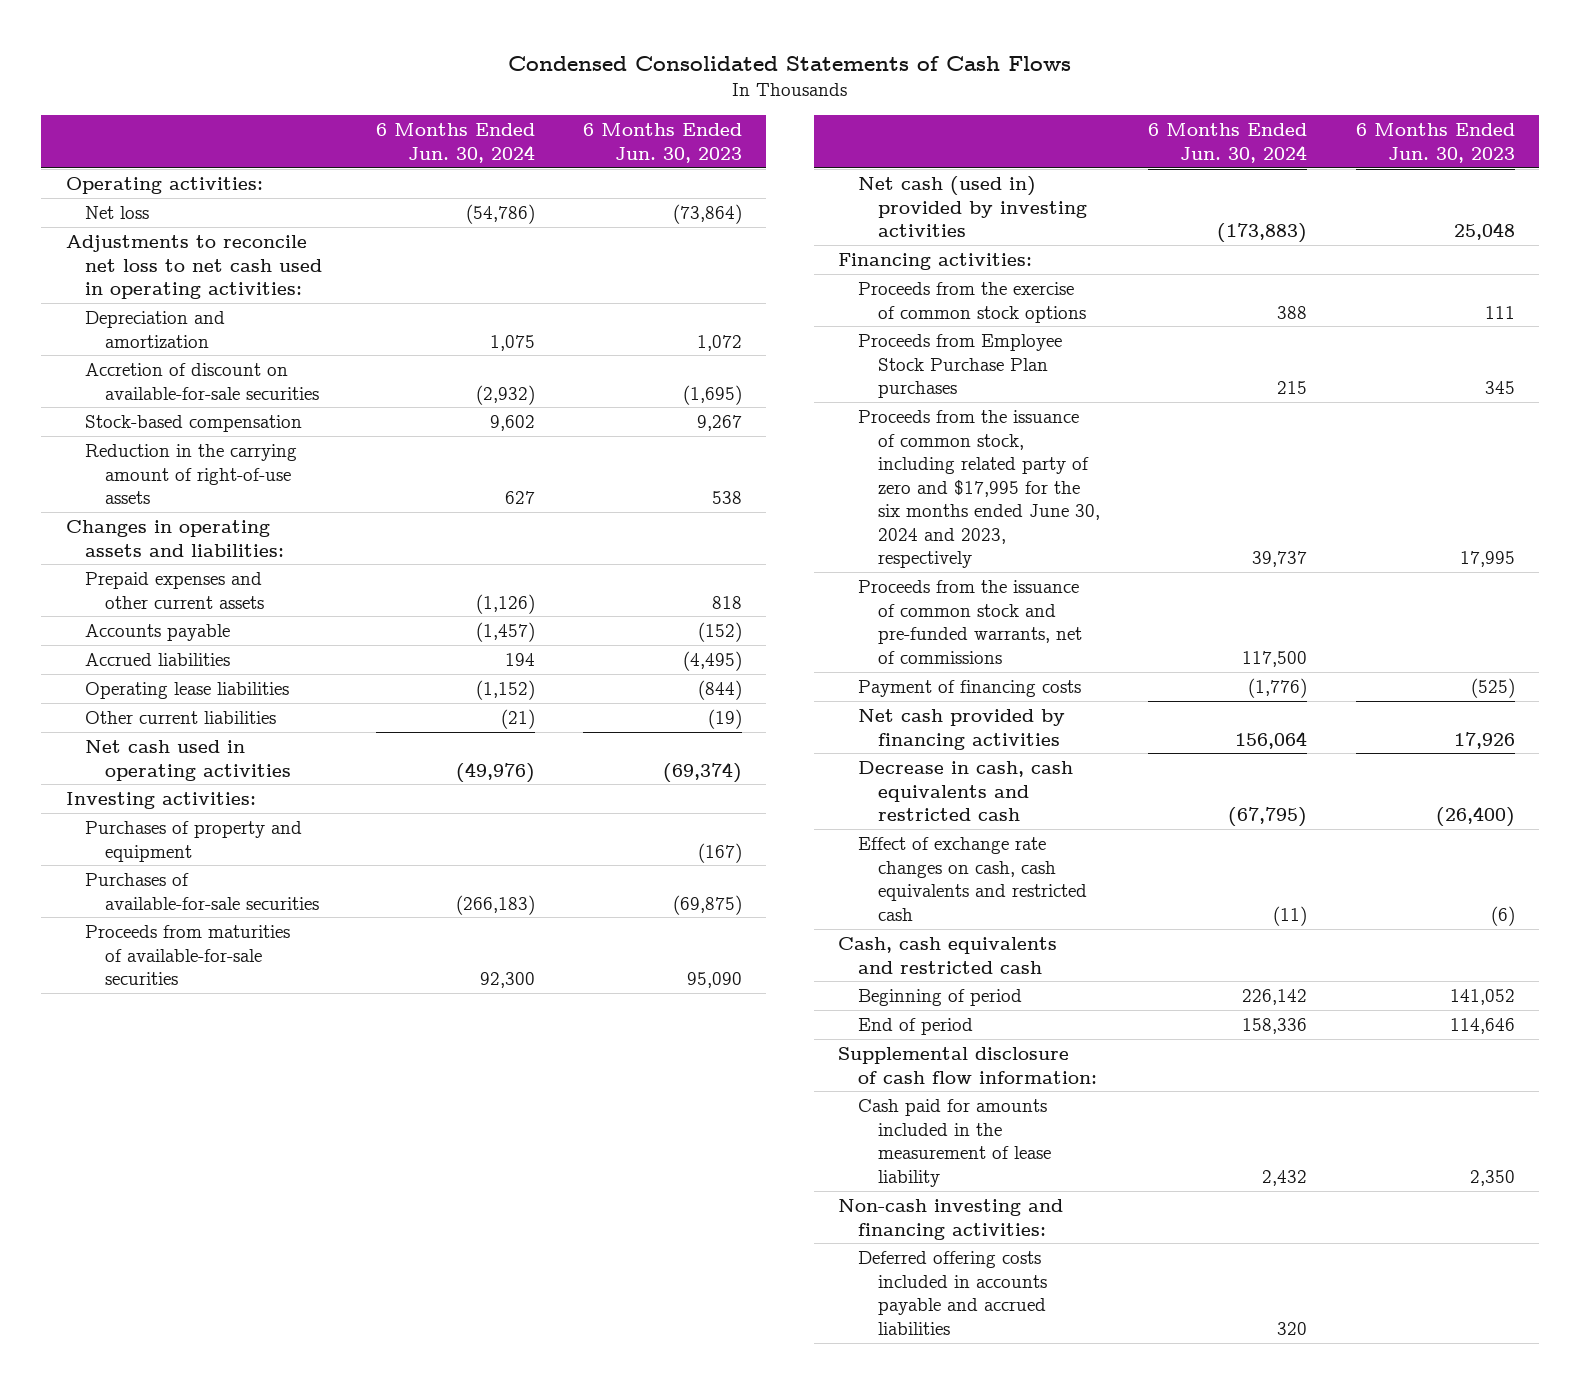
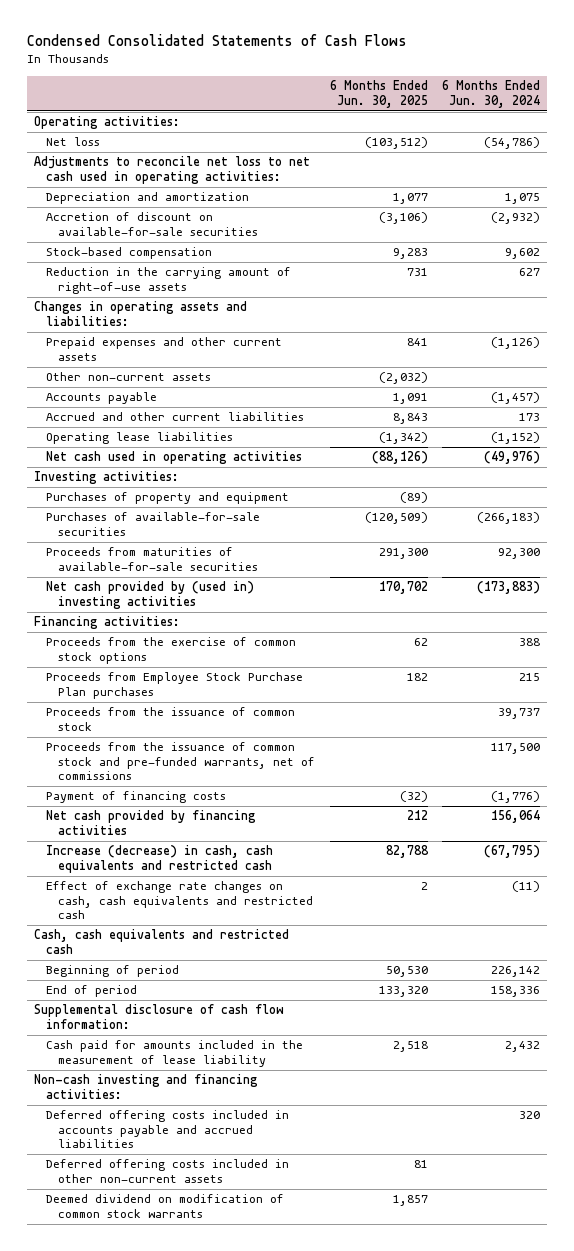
[583,123,743,163] 6 Months Ended Jun. 30, 2023 -> none
none -> [329,80,428,108] 6 Months Ended Jun. 30, 2025
none -> [46,372,212,382] Other non-current assets
[85,652,231,666] Accrued liabilities -> [46,412,305,422] Accrued and other current liabilities
[504,652,535,666] 194 -> [518,413,540,422] 173
[85,710,277,724] Other current liabilities -> none
[857,175,1087,238] Net cash (used in) provided by investing activities -> [46,581,255,609] Net cash provided by (used in) investing activities
[857,409,1100,569] Proceeds from the issuance of common stock, including related party of zero and $17,995 for the six months ended June 30, 2024 and 2023, respectively -> [46,707,296,731] Proceeds from the issuance of common stock
[857,760,1073,822] Decrease in cash, cash equivalents and restricted cash -> [46,845,274,873] Increase (decrease) in cash, cash equivalents and restricted cash
none -> [46,1159,290,1183] Deferred offering costs included in other non-current assets
none -> [46,1194,285,1218] Deemed dividend on modification of common stock warrants

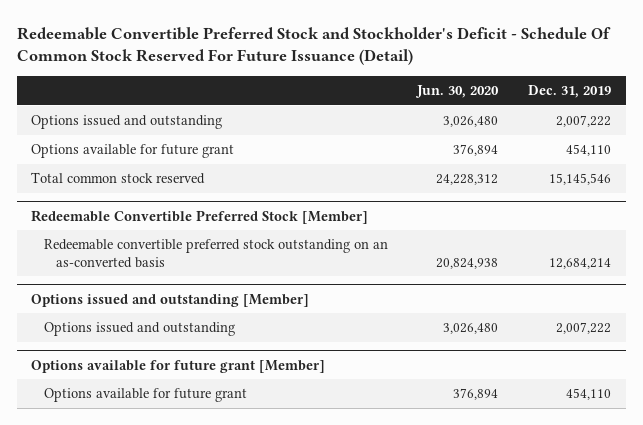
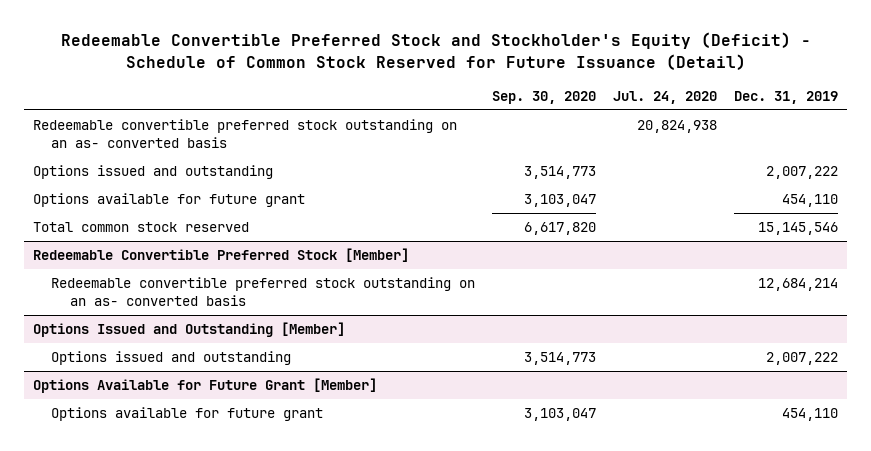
[16,27,611,66] Redeemable Convertible Preferred Stock and Stockholder's Deficit - Schedule Of Common Stock Reserved For Future Issuance (Detail) -> [60,31,811,70] Redeemable Convertible Preferred Stock and Stockholder's Equity (Deficit) - Schedule of Common Stock Reserved for Future Issuance (Detail)
[415,85,500,99] Jun. 30, 2020 -> none
none -> [492,90,597,104] Sep. 30, 2020
none -> [613,90,718,104] Jul. 24, 2020
none -> [32,119,457,149] Redeemable convertible preferred stock outstanding on an as- converted basis
[43,239,388,268] Redeemable convertible preferred stock outstanding on an as-converted basis -> [51,277,476,307] Redeemable convertible preferred stock outstanding on an as- converted basis
[31,293,310,307] Options issued and outstanding [Member] -> [32,322,345,338] Options Issued and Outstanding [Member]
[31,359,326,373] Options available for future grant [Member] -> [32,378,377,394] Options Available for Future Grant [Member]

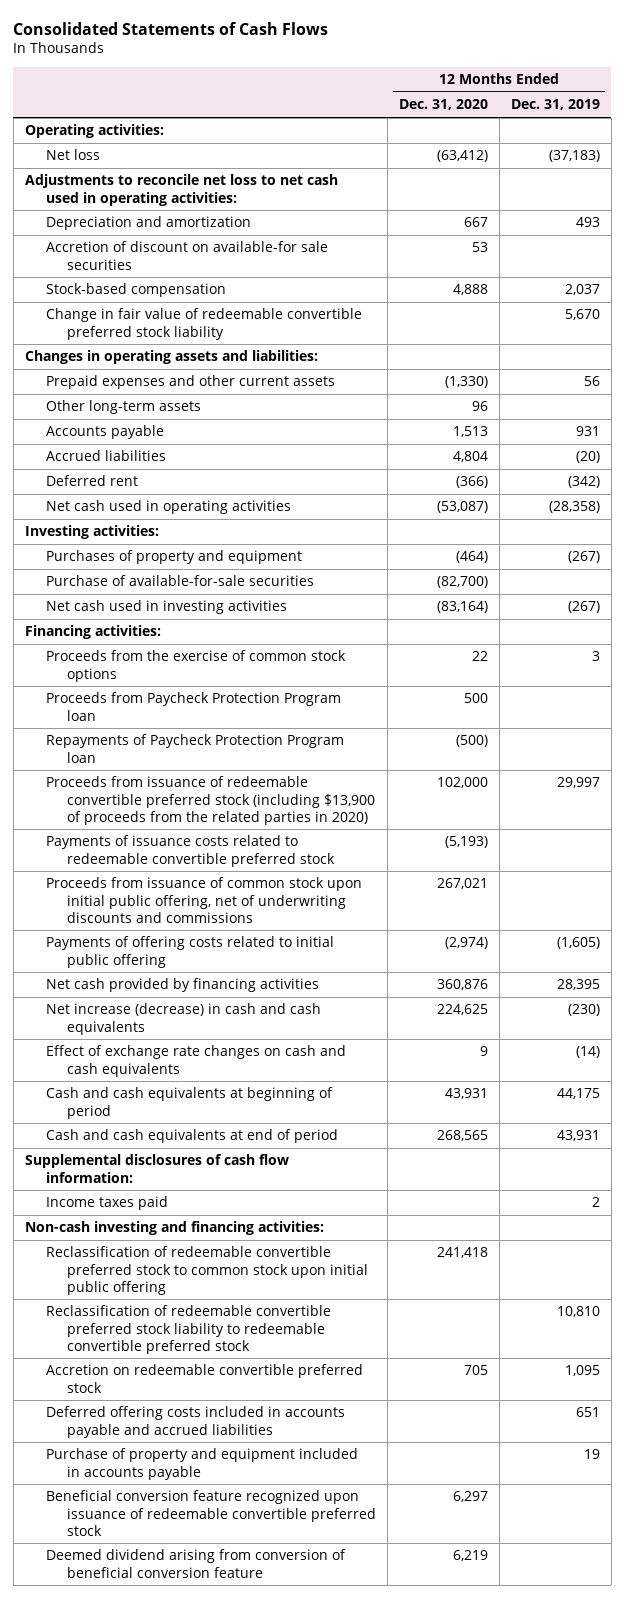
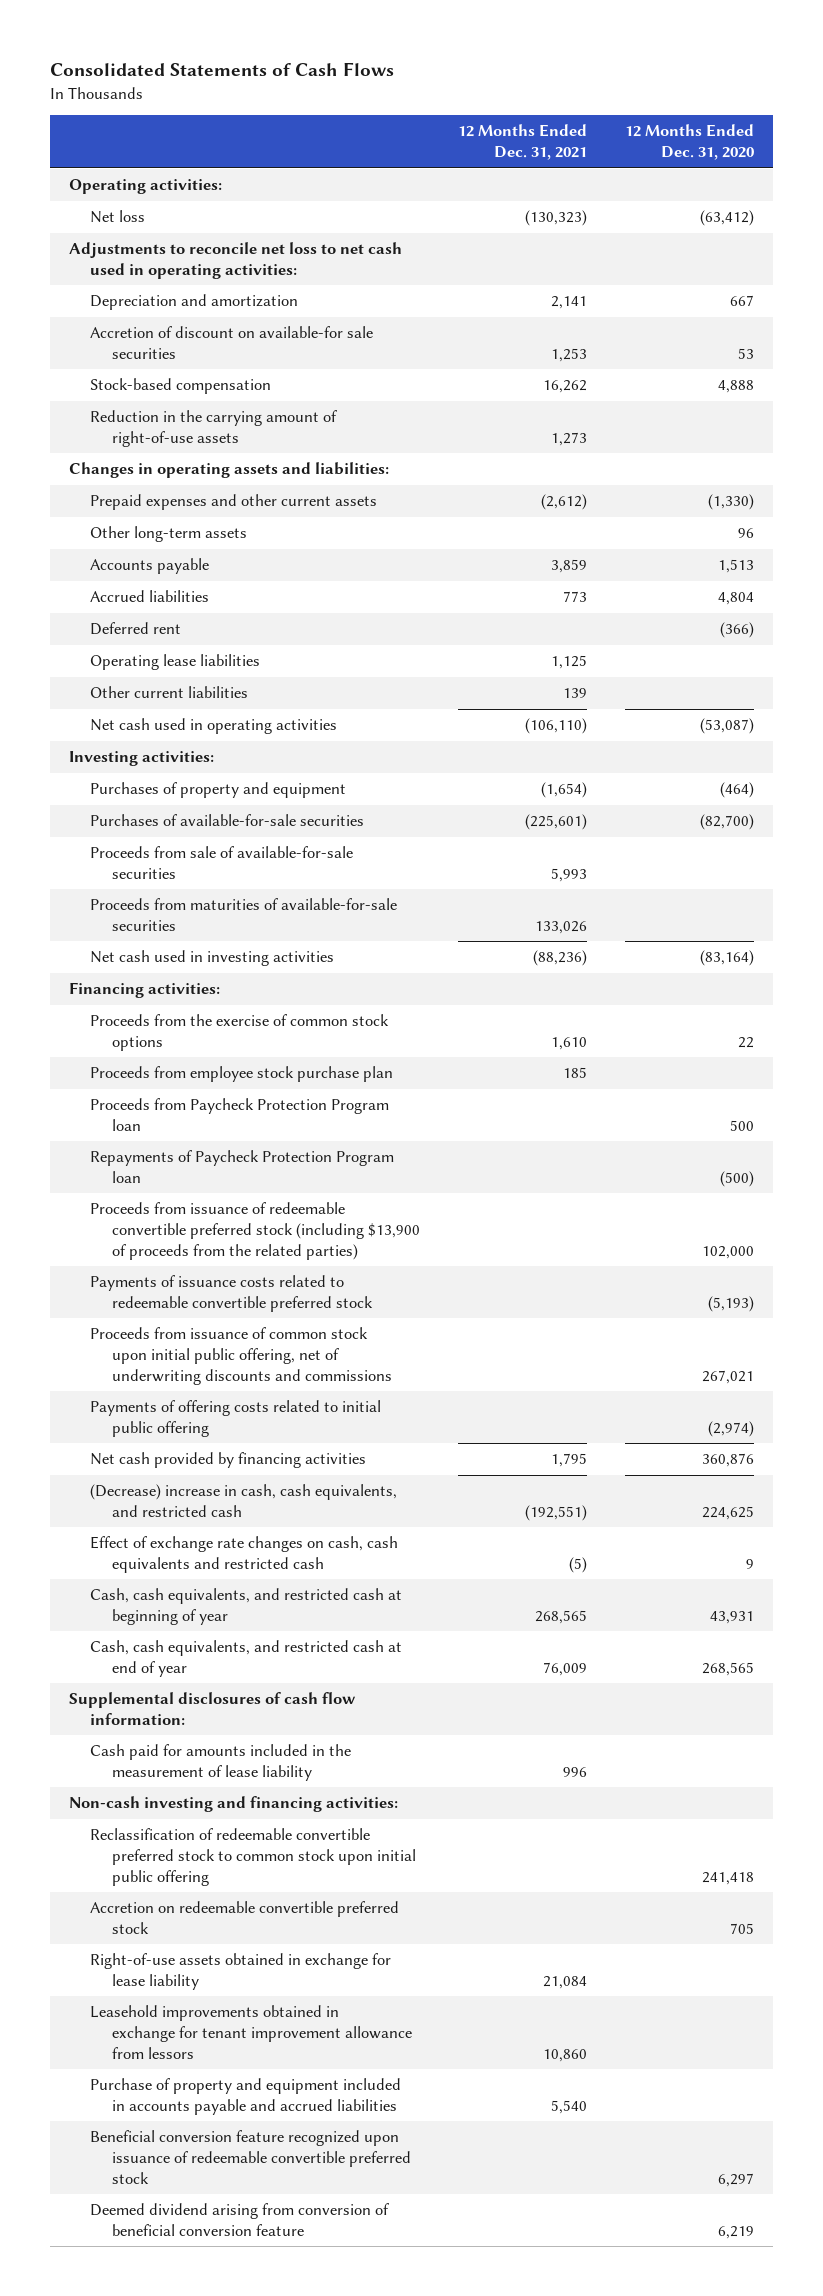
[510,99,600,111] Dec. 31, 2019 -> none
none -> [457,124,587,161] 12 Months Ended Dec. 31, 2021
[45,308,362,340] Change in fair value of redeemable convertible preferred stock liability -> none
none -> [90,410,338,448] Reduction in the carrying amount of right-of-use assets
none -> [90,654,261,671] Operating lease liabilities
none -> [90,686,249,699] Other current liabilities
[45,575,314,587] Purchase of available-for-sale securities -> [90,814,365,827] Purchases of available-for-sale securities
none -> [90,846,354,880] Proceeds from sale of available-for-sale securities
none -> [90,898,398,932] Proceeds from maturities of available-for-sale securities
none -> [90,1066,394,1083] Proceeds from employee stock purchase plan
[45,776,376,825] Proceeds from issuance of redeemable convertible preferred stock (including $13,900 of proceeds from the related parties in 2020) -> [90,1202,420,1261] Proceeds from issuance of redeemable convertible preferred stock (including $13,900 of proceeds from the related parties)
[45,1003,321,1035] Net increase (decrease) in cash and cash equivalents -> [90,1484,398,1518] (Decrease) increase in cash, cash equivalents, and restricted cash
[45,1045,346,1077] Effect of exchange rate changes on cash and cash equivalents -> [90,1536,399,1574] Effect of exchange rate changes on cash, cash equivalents and restricted cash
[45,1087,333,1119] Cash and cash equivalents at beginning of period -> [90,1588,403,1626] Cash, cash equivalents, and restricted cash at beginning of year
[45,1129,338,1144] Cash and cash equivalents at end of period -> [90,1640,403,1678] Cash, cash equivalents, and restricted cash at end of year
[45,1196,168,1211] Income taxes paid -> none
none -> [90,1744,352,1782] Cash paid for amounts included in the measurement of lease liability
[45,1305,331,1354] Reclassification of redeemable convertible preferred stock liability to redeemable convertible preferred stock -> none
[45,1406,345,1438] Deferred offering costs included in accounts payable and accrued liabilities -> none
none -> [90,1953,392,1991] Right-of-use assets obtained in exchange for lease liability
none -> [90,2005,412,2060] Leasehold improvements obtained in exchange for tenant improvement allowance from lessors
[45,1448,358,1480] Purchase of property and equipment included in accounts payable -> [90,2078,402,2116] Purchase of property and equipment included in accounts payable and accrued liabilities

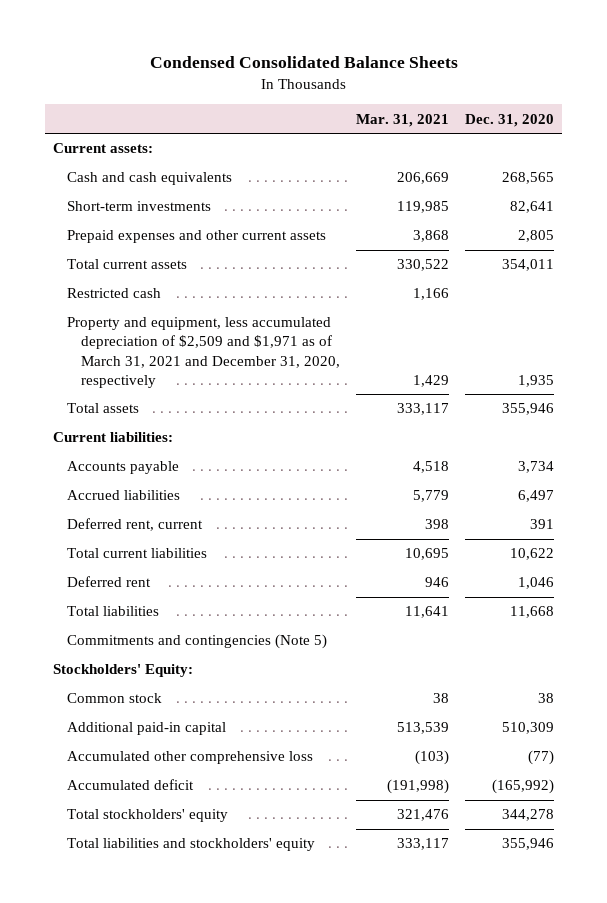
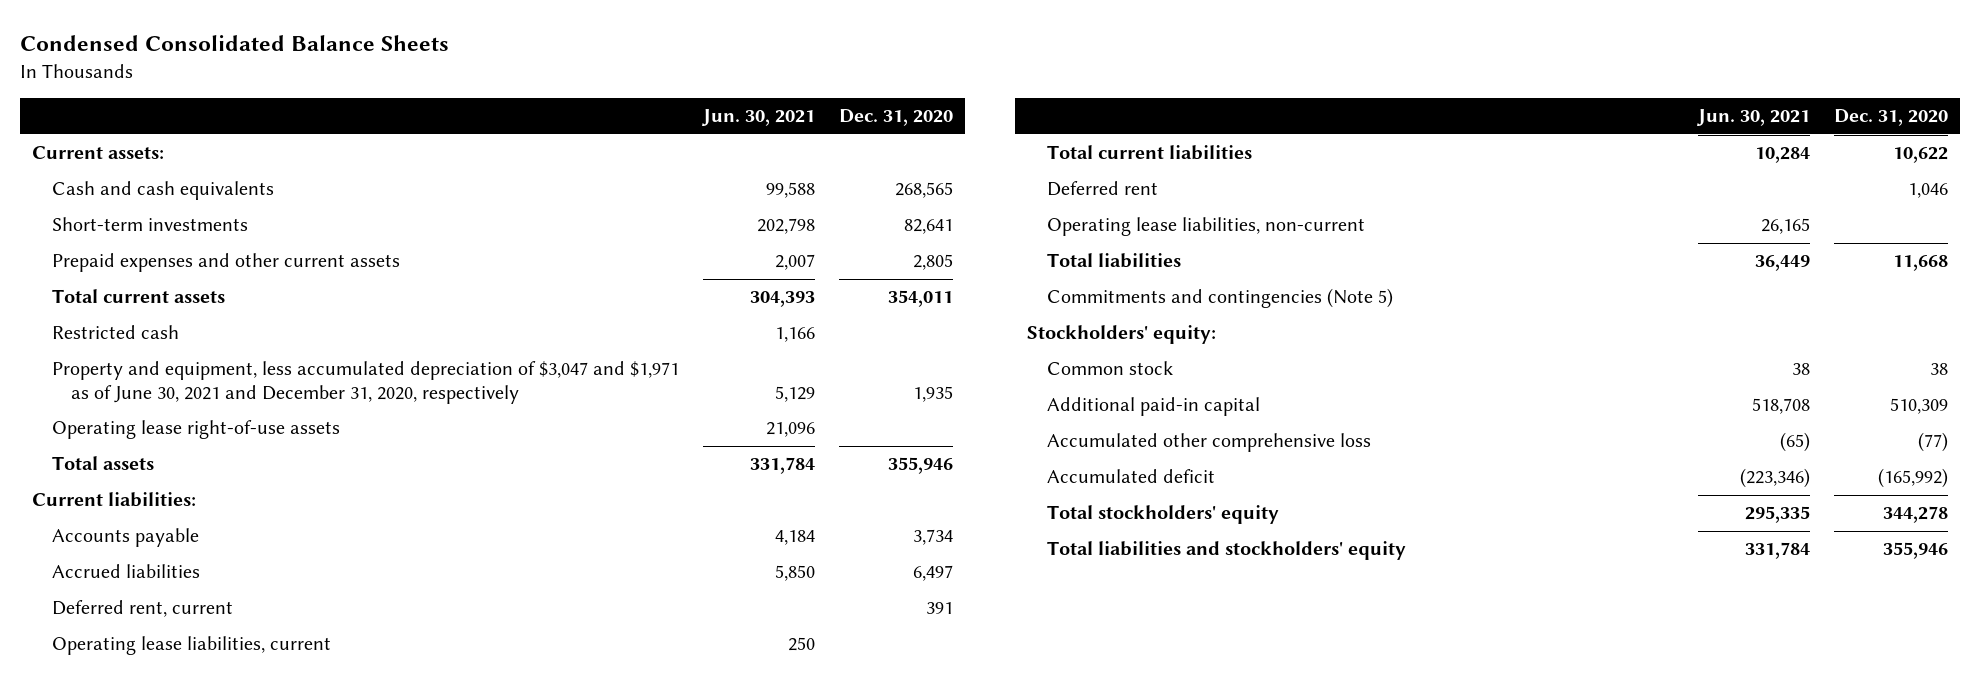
[356,113,450,127] Mar. 31, 2021 -> none
none -> [700,109,815,127] Jun. 30, 2021
[66,317,340,388] Property and equipment, less accumulated depreciation of $2,509 and $1,971 as of March 31, 2021 and December 31, 2020, respectively -> [51,361,679,405] Property and equipment, less accumulated depreciation of $3,047 and $1,971 as of June 30, 2021 and December 31, 2020, respectively
none -> [51,420,340,440] Operating lease right-of-use assets
none -> [51,636,331,656] Operating lease liabilities, current
none -> [1046,217,1365,237] Operating lease liabilities, non-current
[53,664,194,678] Stockholders' Equity: -> [1026,325,1216,345] Stockholders' equity:

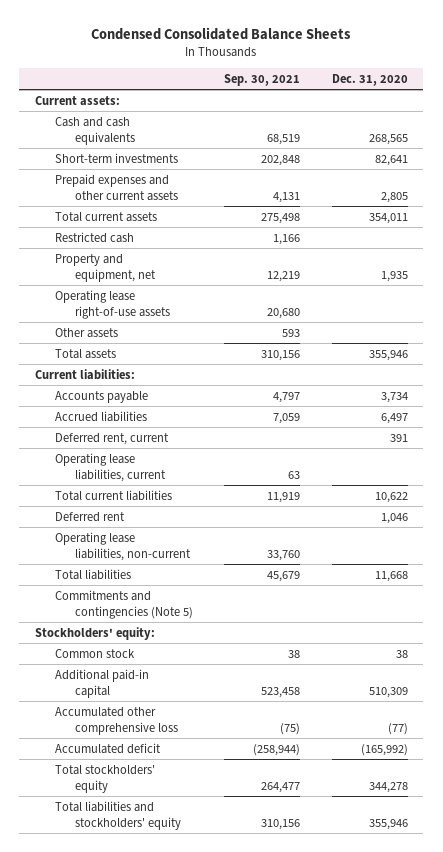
[700,109,815,127] Jun. 30, 2021 -> none
none -> [224,73,301,86] Sep. 30, 2021
[51,361,679,405] Property and equipment, less accumulated depreciation of $3,047 and $1,971 as of June 30, 2021 and December 31, 2020, respectively -> [54,253,156,282] Property and equipment, net
none -> [54,327,118,338] Other assets

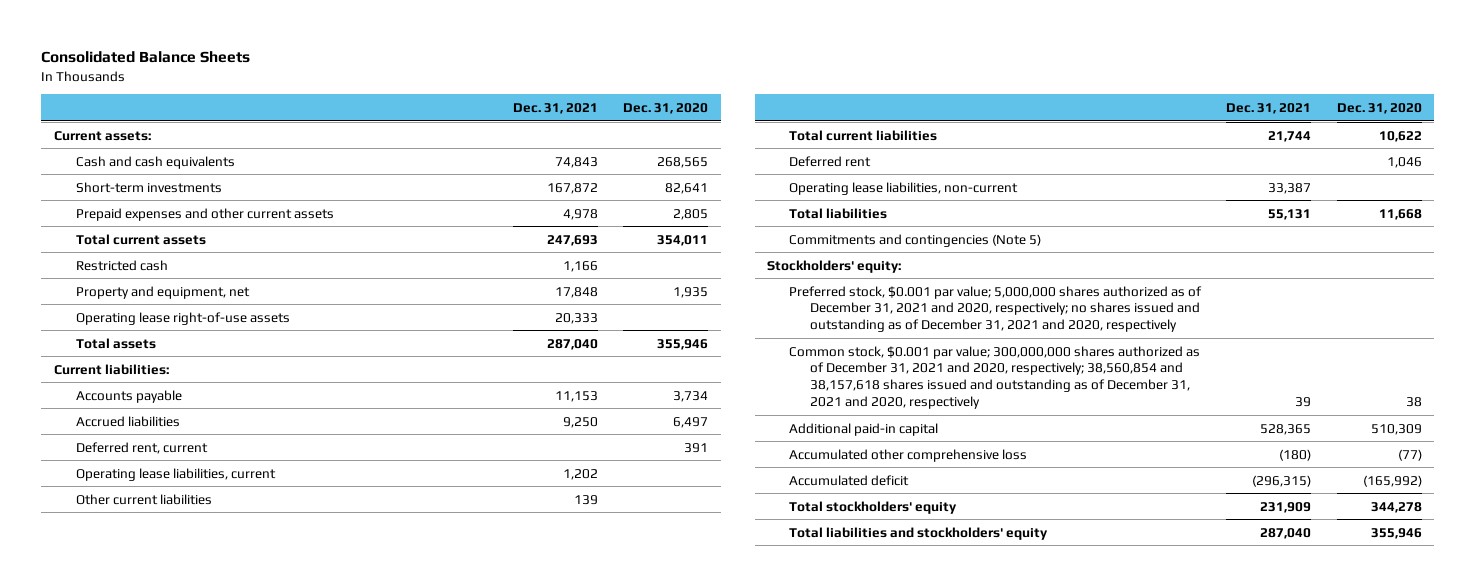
[91,26,352,40] Condensed Consolidated Balance Sheets -> [41,51,251,64] Consolidated Balance Sheets
[224,73,301,86] Sep. 30, 2021 -> none
none -> [512,102,598,114] Dec. 31, 2021
[54,327,118,338] Other assets -> none
none -> [75,493,212,505] Other current liabilities
none -> [788,285,1202,333] Preferred stock, $0.001 par value; 5,000,000 shares authorized as of December 31, 2021 and 2020, respectively; no shares issued and outstanding as of December 31, 2021 and 2020, respectively
[54,648,135,658] Common stock -> [788,345,1200,409] Common stock, $0.001 par value; 300,000,000 shares authorized as of December 31, 2021 and 2020, respectively; 38,560,854 and 38,157,618 shares issued and outstanding as of December 31, 2021 and 2020, respectively

